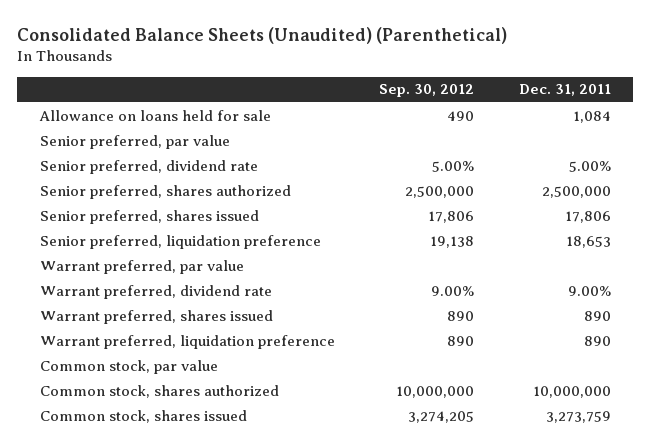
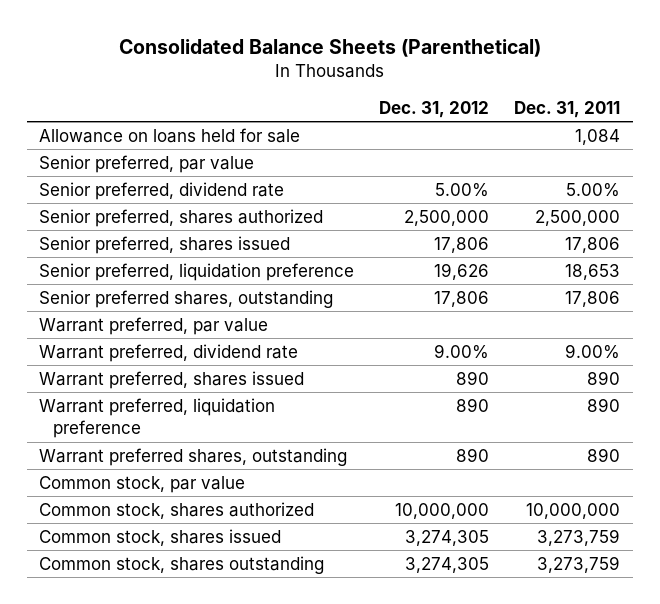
[17,26,508,44] Consolidated Balance Sheets (Unaudited) (Parenthetical) -> [118,38,541,57] Consolidated Balance Sheets (Parenthetical)
[379,84,475,98] Sep. 30, 2012 -> none
none -> [379,100,490,118] Dec. 31, 2012
none -> [39,289,334,308] Senior preferred shares, outstanding
none -> [39,447,348,466] Warrant preferred shares, outstanding
none -> [39,555,325,574] Common stock, shares outstanding

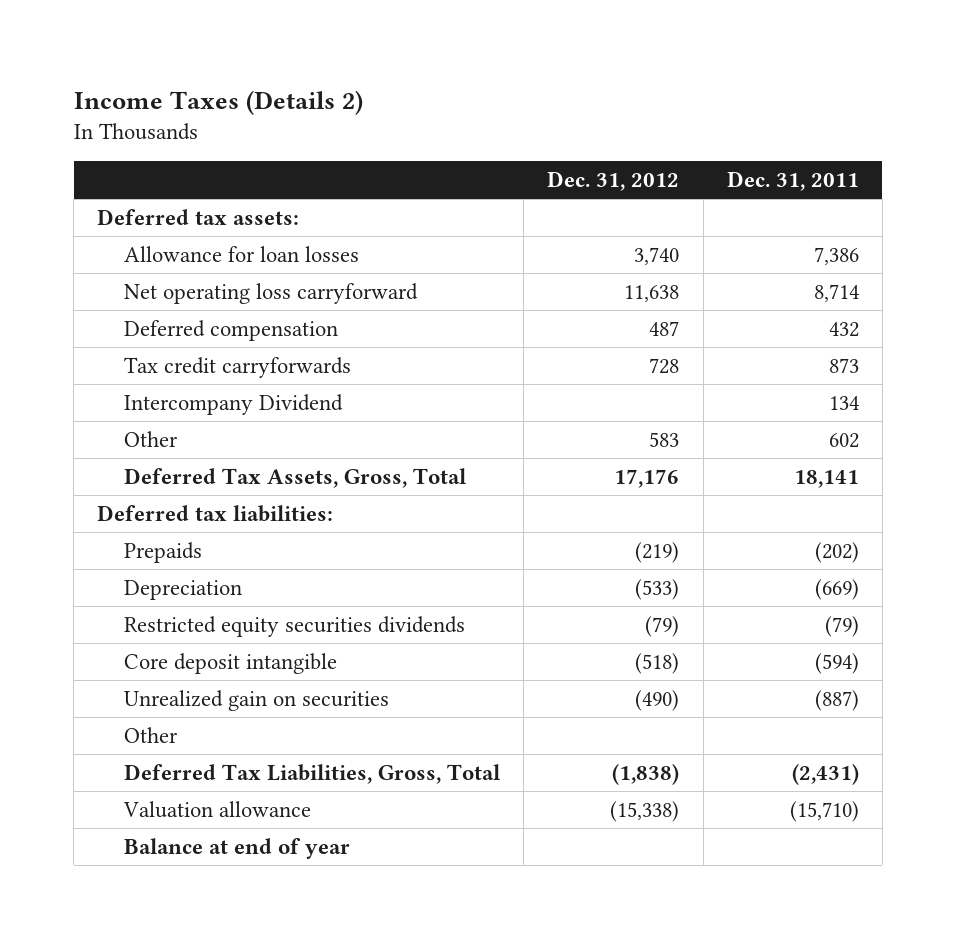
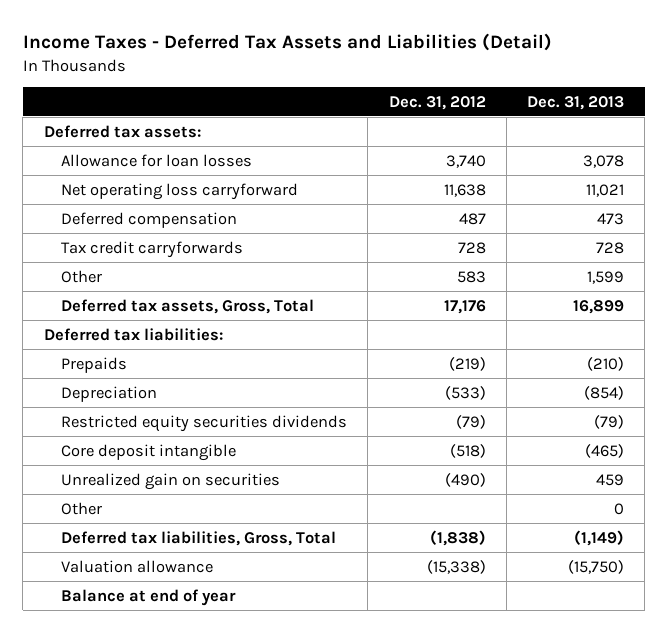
[73,89,363,115] Income Taxes (Details 2) -> [22,33,552,52] Income Taxes - Deferred Tax Assets and Liabilities (Detail)
[726,170,859,191] Dec. 31, 2011 -> none
none -> [526,95,624,110] Dec. 31, 2013
[124,393,344,415] Intercompany Dividend -> none
[124,467,468,488] Deferred Tax Assets, Gross, Total -> [61,298,315,314] Deferred tax assets, Gross, Total
[124,763,502,784] Deferred Tax Liabilities, Gross, Total -> [61,530,337,546] Deferred tax liabilities, Gross, Total

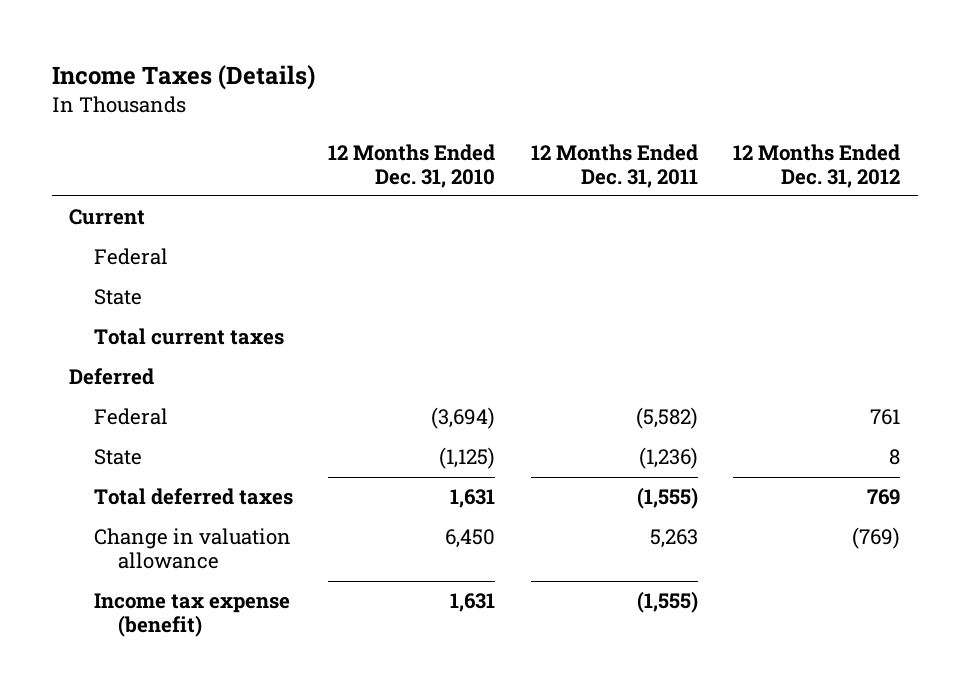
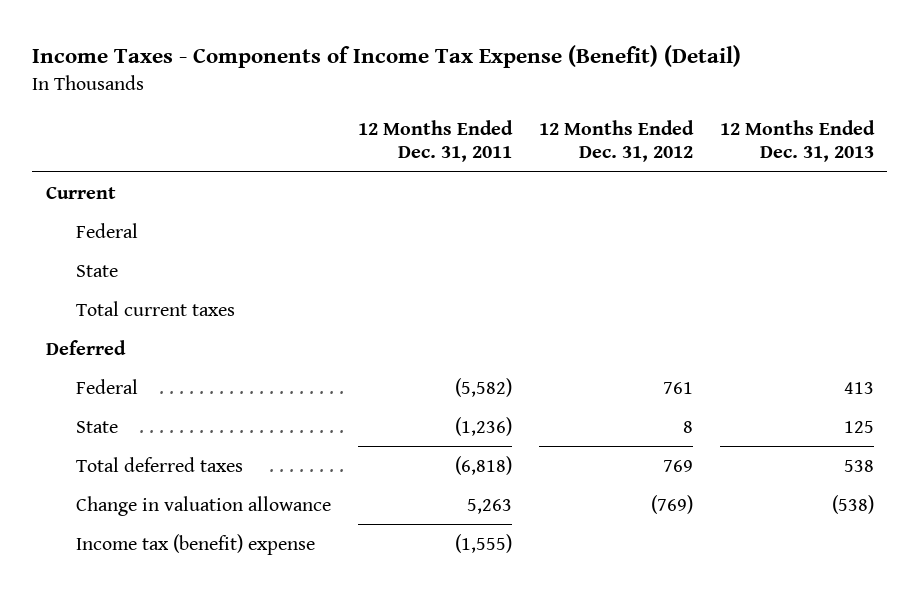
[51,64,315,90] Income Taxes (Details) -> [32,45,742,69] Income Taxes - Components of Income Tax Expense (Benefit) (Detail)
[328,143,496,188] 12 Months Ended Dec. 31, 2010 -> none
none -> [719,120,875,163] 12 Months Ended Dec. 31, 2013
[636,487,698,510] (1,555) -> [454,455,512,475] (6,818)
[93,593,290,638] Income tax expense (benefit) -> [75,533,315,555] Income tax (benefit) expense

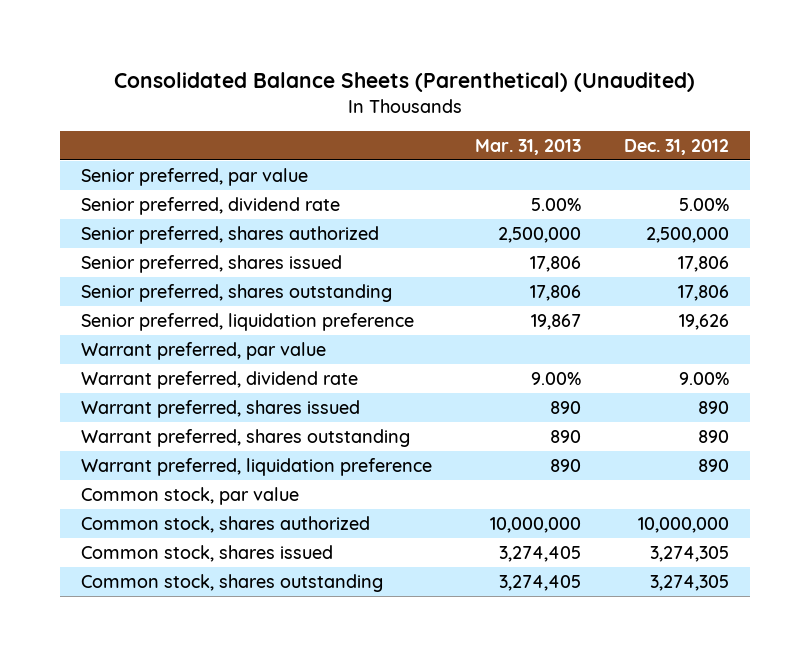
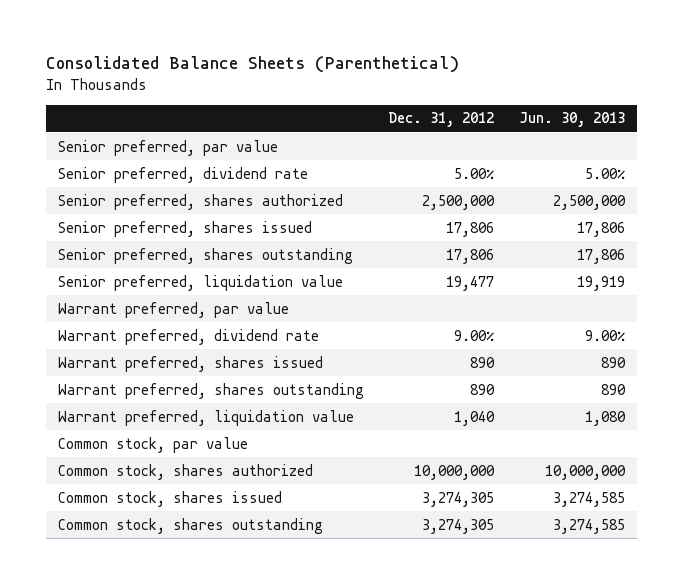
[114,72,696,93] Consolidated Balance Sheets (Parenthetical) (Unaudited) -> [45,56,459,74] Consolidated Balance Sheets (Parenthetical)
[475,138,582,155] Mar. 31, 2013 -> none
none -> [518,112,625,128] Jun. 30, 2013
[81,312,415,331] Senior preferred, liquidation preference -> [57,274,343,291] Senior preferred, liquidation value
[678,313,729,330] 19,626 -> [446,275,495,291] 19,477
[81,457,433,476] Warrant preferred, liquidation preference -> [57,409,354,426] Warrant preferred, liquidation value
[697,458,729,472] 890 -> [454,410,496,426] 1,040

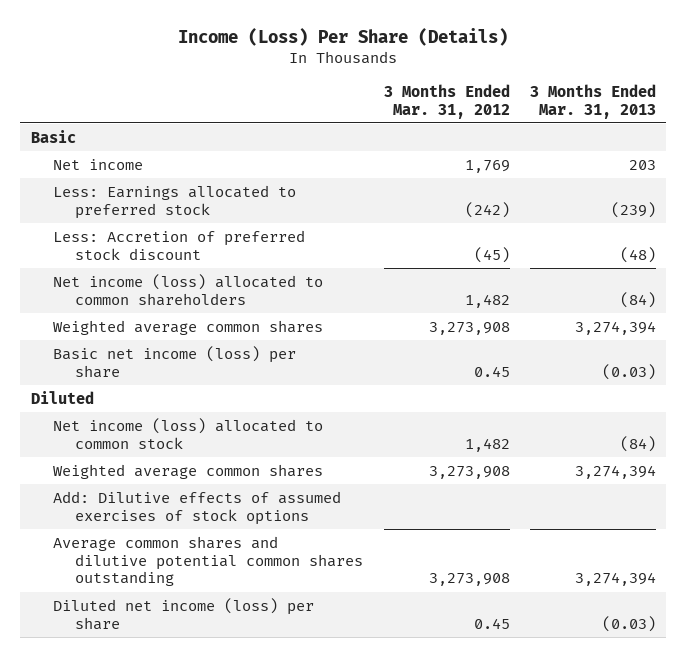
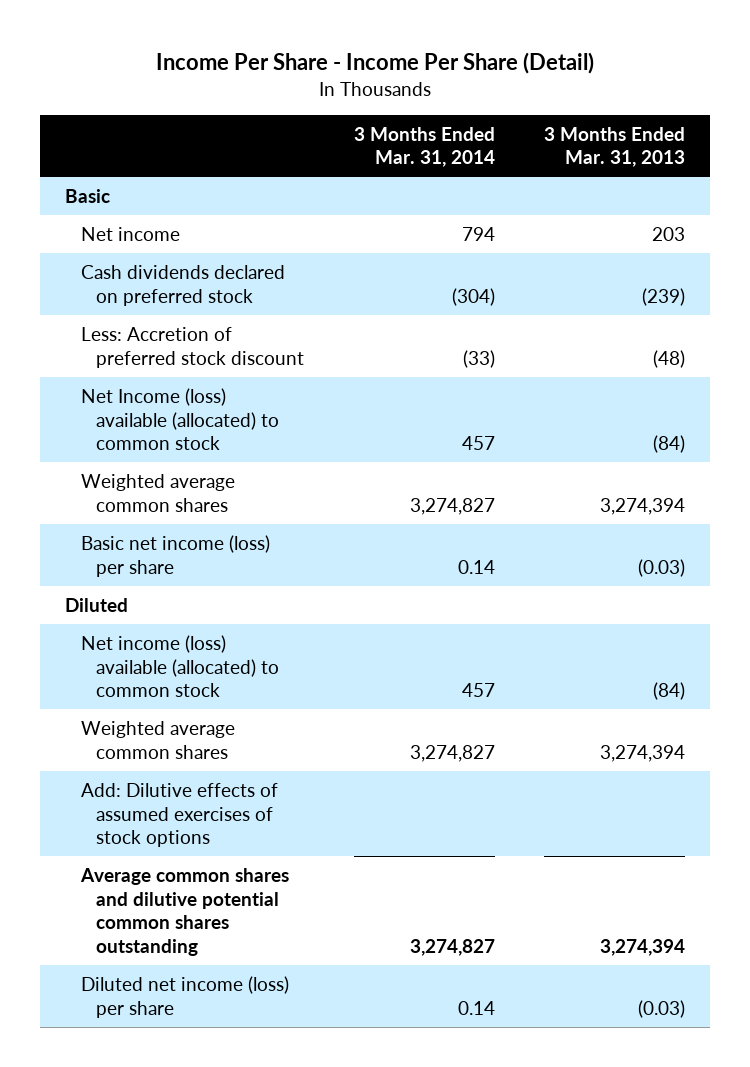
[178,28,509,47] Income (Loss) Per Share (Details) -> [155,51,594,74] Income Per Share - Income Per Share (Detail)
[383,83,510,119] 3 Months Ended Mar. 31, 2012 -> none
none -> [353,126,495,168] 3 Months Ended Mar. 31, 2014
[52,184,296,219] Less: Earnings allocated to preferred stock -> [80,264,285,306] Cash dividends declared on preferred stock
[52,273,323,306] Net income (loss) allocated to common shareholders -> [80,387,280,451] Net Income (loss) available (allocated) to common stock
[52,417,323,449] Net income (loss) allocated to common stock -> [80,634,280,698] Net income (loss) available (allocated) to common stock

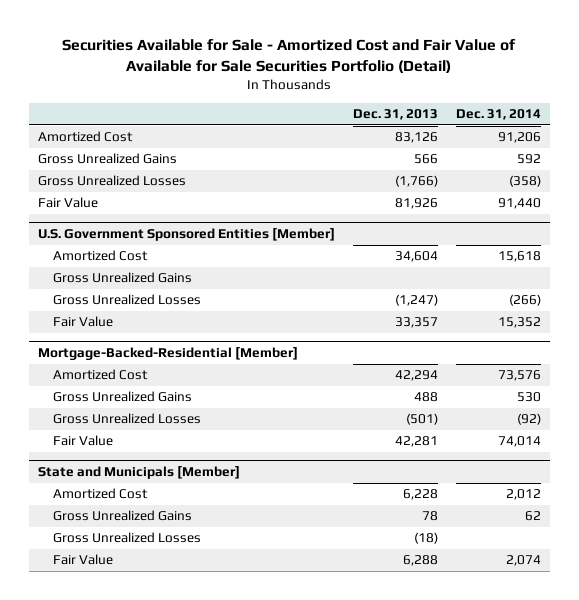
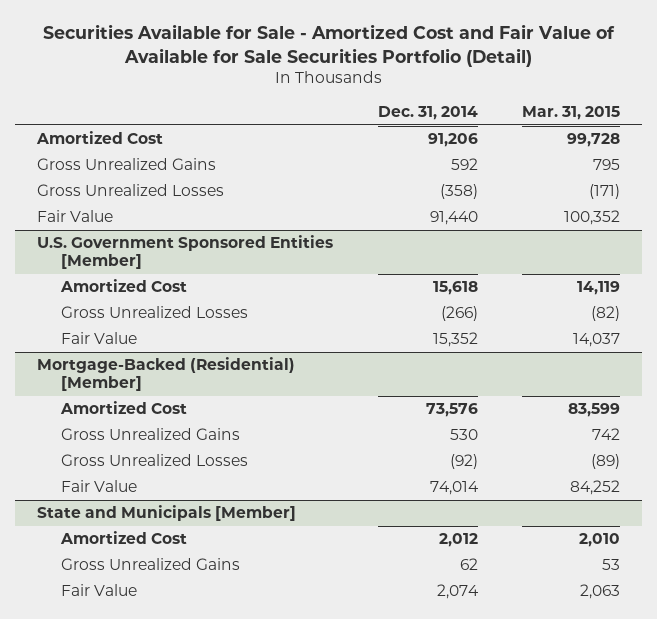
[352,109,438,121] Dec. 31, 2013 -> none
none -> [521,106,620,121] Mar. 31, 2015
[53,272,193,284] Gross Unrealized Gains -> none
[37,347,298,361] Mortgage-Backed-Residential [Member] -> [37,357,296,392] Mortgage-Backed (Residential) [Member]
[53,532,202,544] Gross Unrealized Losses -> none

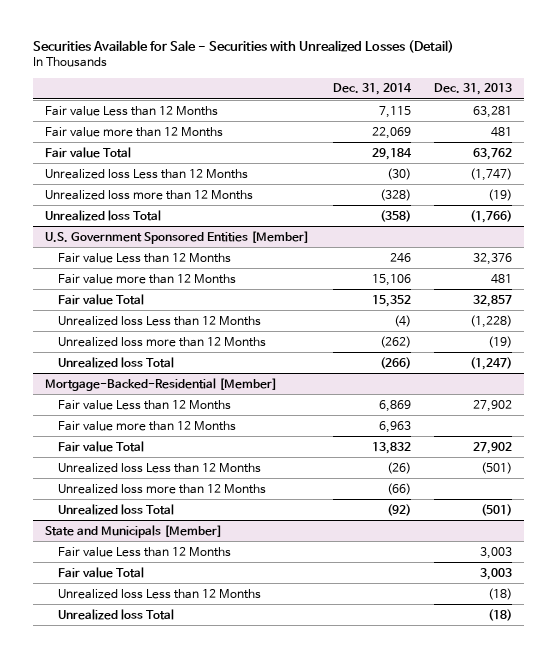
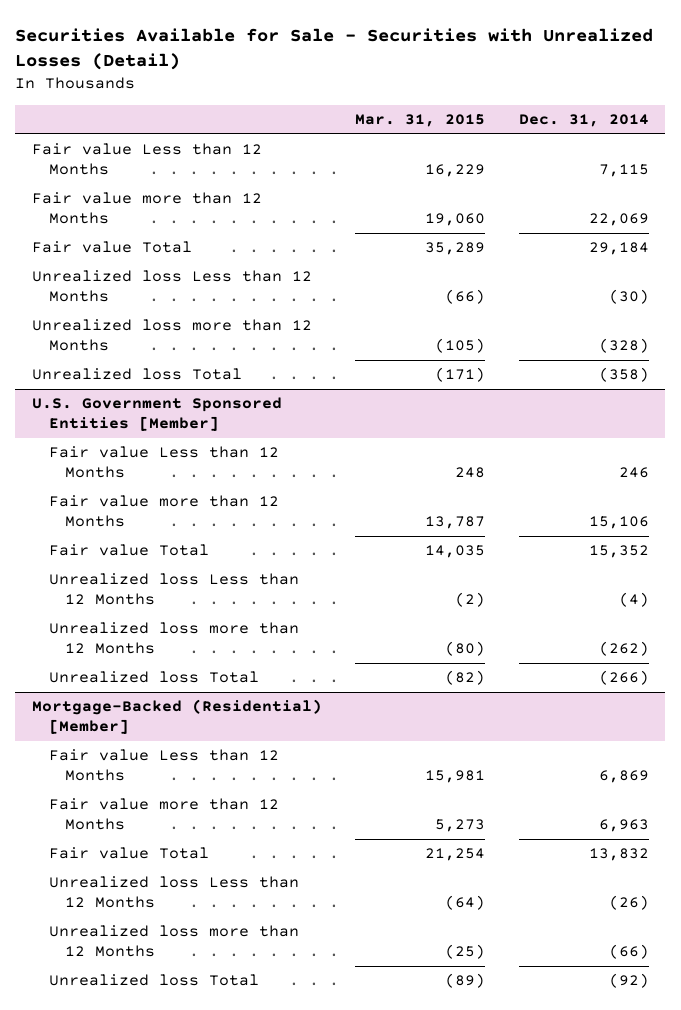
[434,83,513,96] Dec. 31, 2013 -> none
none -> [355,114,486,128] Mar. 31, 2015
[44,377,277,391] Mortgage-Backed-Residential [Member] -> [32,699,323,734] Mortgage-Backed (Residential) [Member]
[44,524,222,538] State and Municipals [Member] -> none
[58,546,232,557] Fair value Less than 12 Months -> none
[58,566,145,578] Fair value Total -> none
[58,588,262,599] Unrealized loss Less than 12 Months -> none
[58,608,175,620] Unrealized loss Total -> none

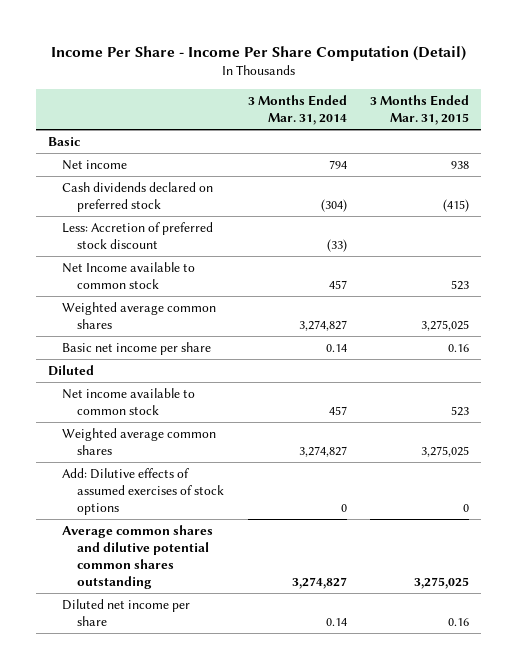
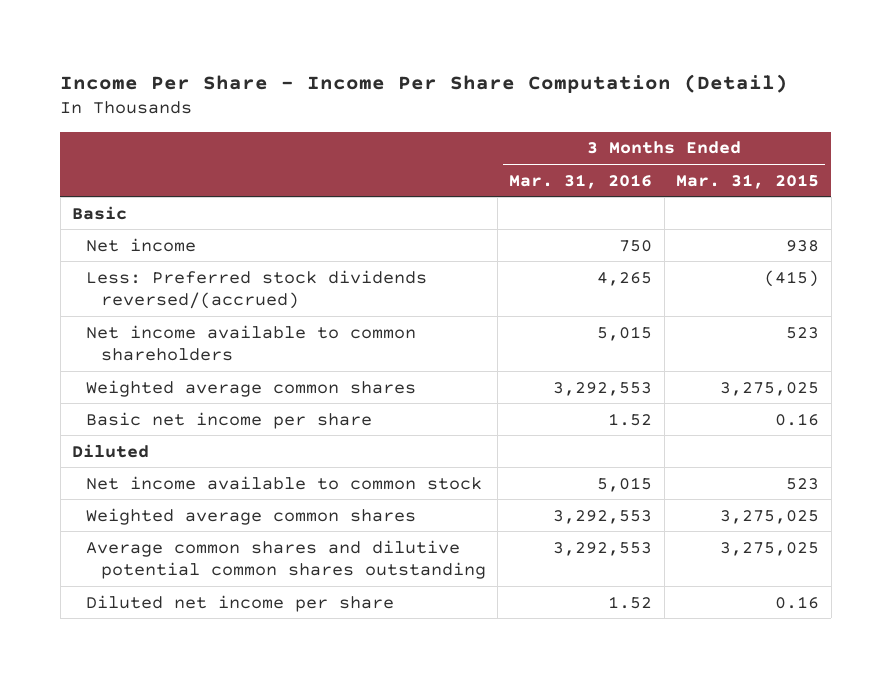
[247,94,347,126] 3 Months Ended Mar. 31, 2014 -> none
none -> [509,173,653,189] Mar. 31, 2016
[62,221,214,250] Less: Accretion of preferred stock discount -> none
[62,181,214,213] Cash dividends declared on preferred stock -> [86,269,428,310] Less: Preferred stock dividends reversed/(accrued)
[62,261,196,290] Net Income available to common stock -> [86,324,417,362] Net income available to common shareholders
[62,467,224,516] Add: Dilutive effects of assumed exercises of stock options -> none

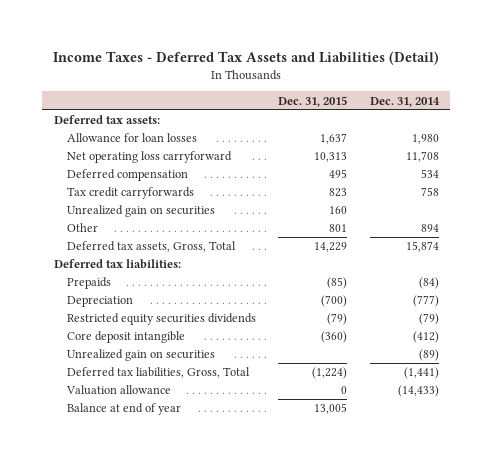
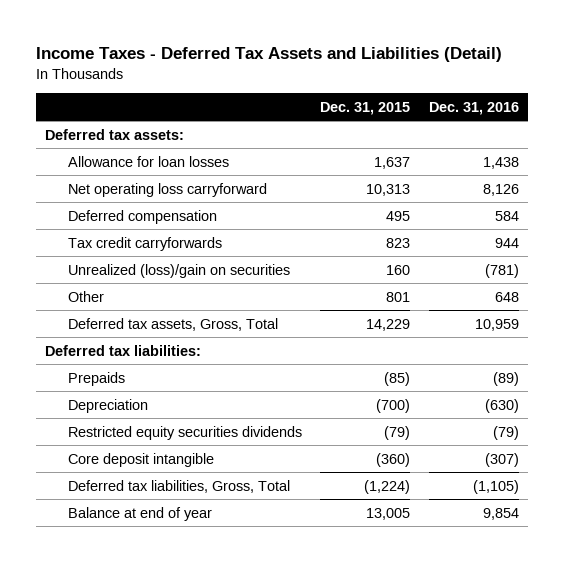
[369,96,440,107] Dec. 31, 2014 -> none
none -> [428,101,519,115] Dec. 31, 2016
[66,205,215,218] Unrealized gain on securities -> [68,263,291,278] Unrealized (loss)/gain on securities
[66,349,215,362] Unrealized gain on securities -> none
[65,385,171,396] Valuation allowance -> none

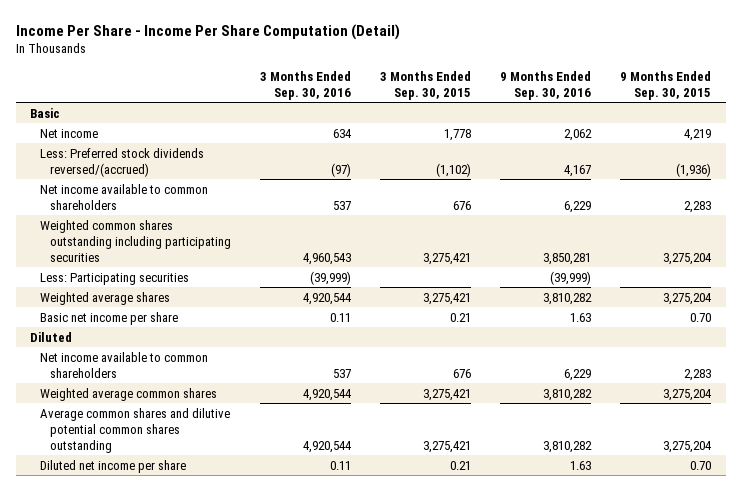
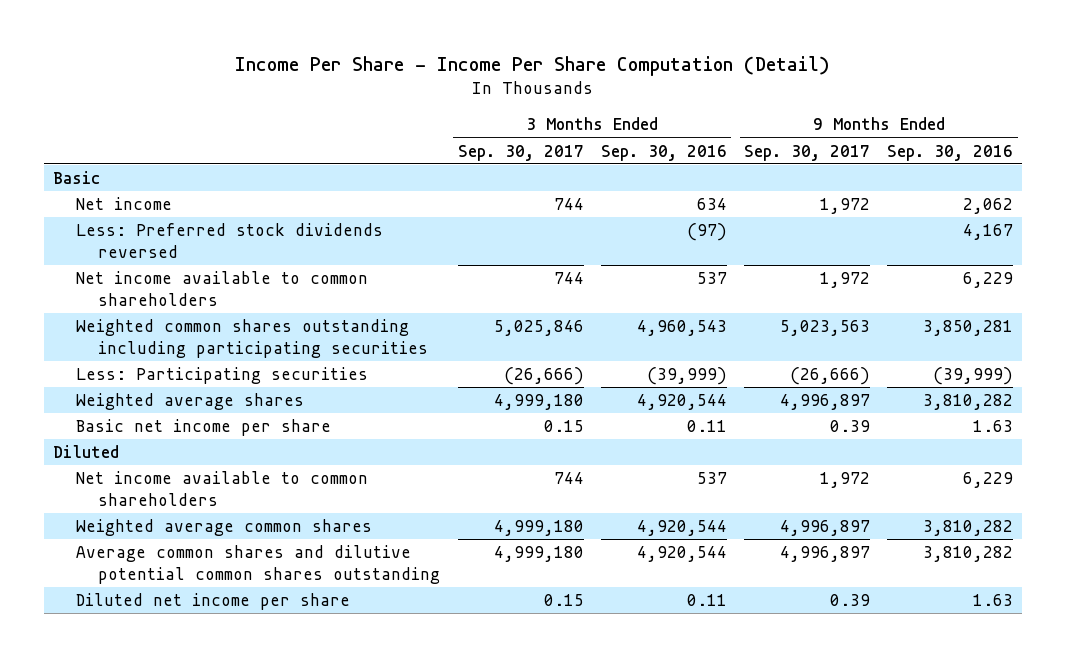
[380,70,472,100] 3 Months Ended Sep. 30, 2015 -> none
[620,70,712,100] 9 Months Ended Sep. 30, 2015 -> none
none -> [457,144,584,161] Sep. 30, 2017
none -> [744,144,871,161] Sep. 30, 2017
[40,147,205,177] Less: Preferred stock dividends reversed/(accrued) -> [75,223,383,258] Less: Preferred stock dividends reversed

